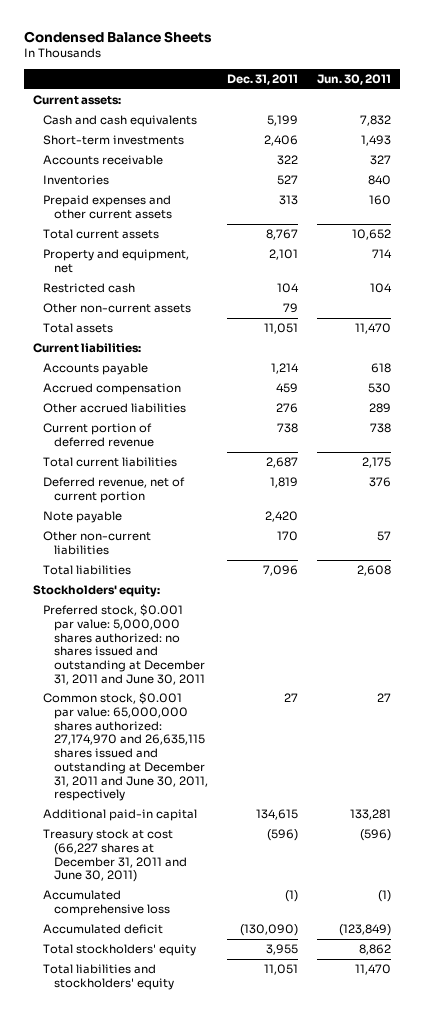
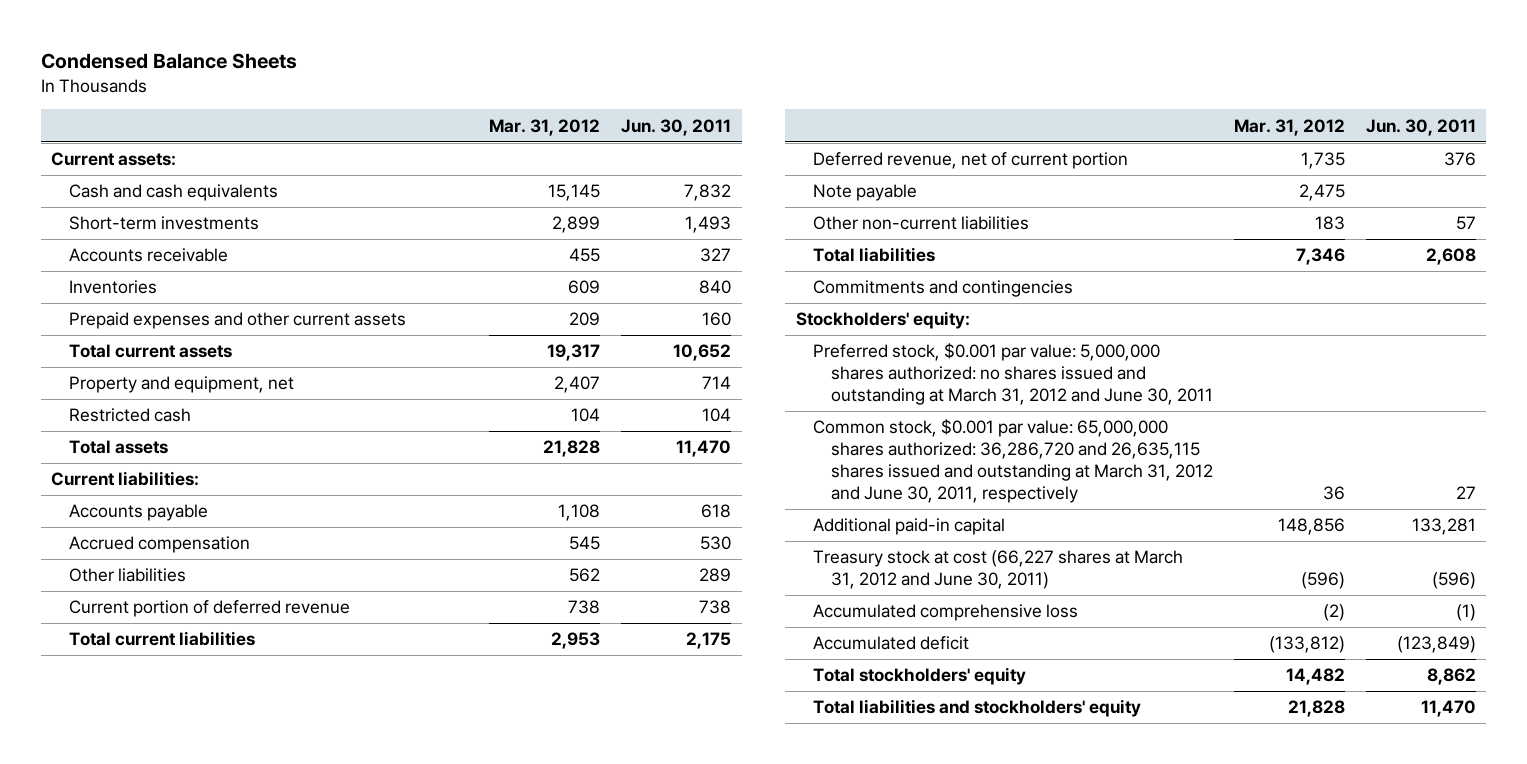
[226,74,298,86] Dec. 31, 2011 -> none
none -> [489,118,601,136] Mar. 31, 2012
[43,303,192,314] Other non-current assets -> none
[43,403,187,414] Other accrued liabilities -> [68,568,186,583] Other liabilities
none -> [813,280,1074,298] Commitments and contingencies
[43,604,205,685] Preferred stock, $0.001 par value: 5,000,000 shares authorized: no shares issued and outstanding at December 31, 2011 and June 30, 2011 -> [813,343,1214,406] Preferred stock, $0.001 par value: 5,000,000 shares authorized: no shares issued and outstanding at March 31, 2012 and June 30, 2011
[43,692,208,802] Common stock, $0.001 par value: 65,000,000 shares authorized: 27,174,970 and 26,635,115 shares issued and outstanding at December 31, 2011 and June 30, 2011, respectively -> [813,419,1214,504] Common stock, $0.001 par value: 65,000,000 shares authorized: 36,286,720 and 26,635,115 shares issued and outstanding at March 31, 2012 and June 30, 2011, respectively
[43,829,187,883] Treasury stock at cost (66,227 shares at December 31, 2011 and June 30, 2011) -> [813,550,1184,590] Treasury stock at cost (66,227 shares at March 31, 2012 and June 30, 2011)

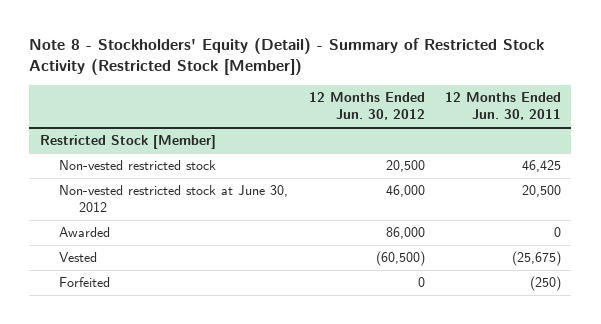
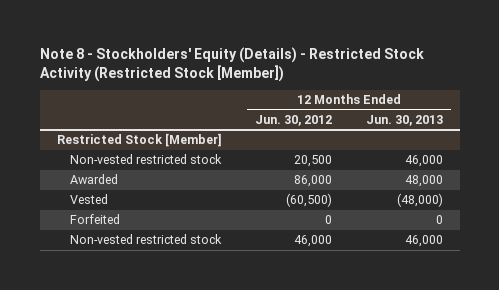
[29,38,545,76] Note 8 - Stockholders' Equity (Detail) - Summary of Restricted Stock Activity (Restricted Stock [Member]) -> [39,46,424,83] Note 8 - Stockholders' Equity (Details) - Restricted Stock Activity (Restricted Stock [Member])
[445,92,562,121] 12 Months Ended Jun. 30, 2011 -> none
none -> [365,114,443,126] Jun. 30, 2013
[59,185,289,213] Non-vested restricted stock at June 30, 2012 -> none
none -> [70,234,223,245] Non-vested restricted stock

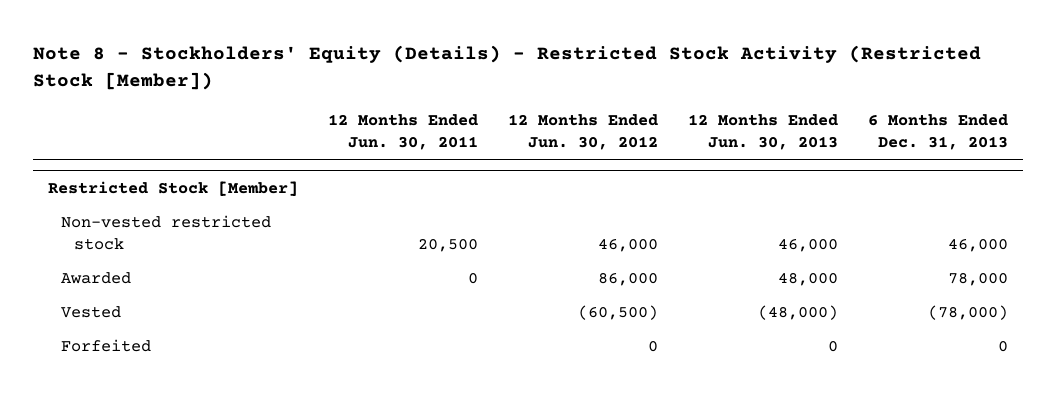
none -> [327,114,478,151] 12 Months Ended Jun. 30, 2011
none -> [868,114,1009,151] 6 Months Ended Dec. 31, 2013
[70,154,223,165] Non-vested restricted stock -> none
[70,234,223,245] Non-vested restricted stock -> [60,215,271,250] Non-vested restricted stock

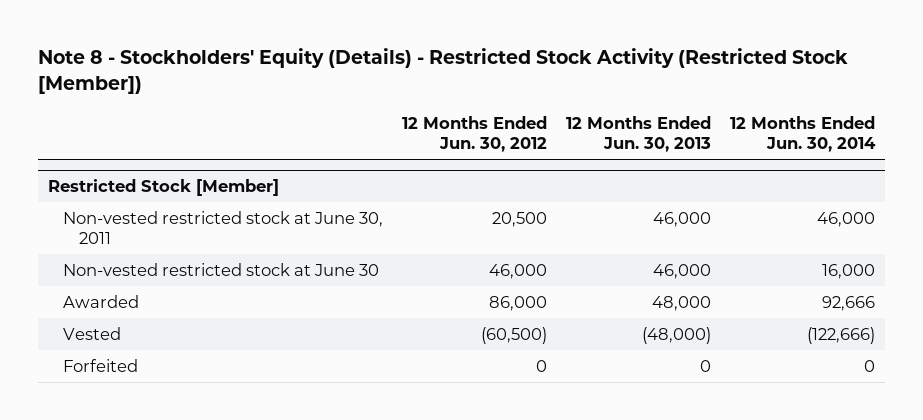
[327,114,478,151] 12 Months Ended Jun. 30, 2011 -> none
[868,114,1009,151] 6 Months Ended Dec. 31, 2013 -> none
none -> [730,115,877,153] 12 Months Ended Jun. 30, 2014
[60,215,271,250] Non-vested restricted stock -> [63,210,384,245] Non-vested restricted stock at June 30, 2011
[597,237,658,252] 46,000 -> [492,211,548,227] 20,500
none -> [63,262,380,276] Non-vested restricted stock at June 30

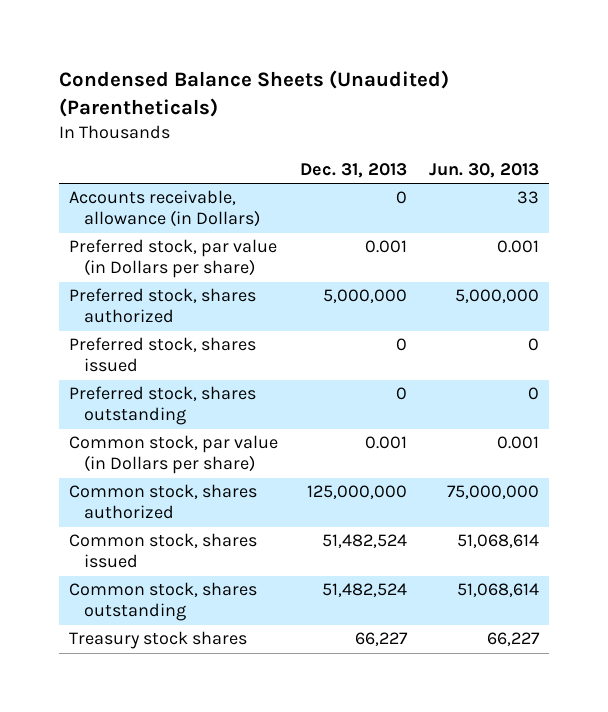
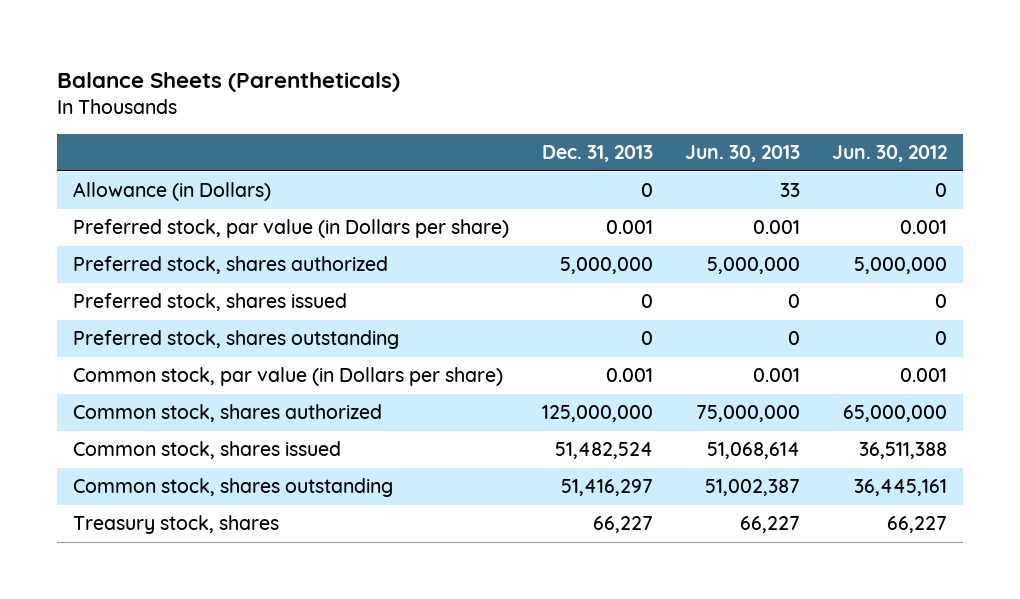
[58,70,449,117] Condensed Balance Sheets (Unaudited) (Parentheticals) -> [57,71,401,92] Balance Sheets (Parentheticals)
none -> [832,145,948,163] Jun. 30, 2012
[69,190,260,228] Accounts receivable, allowance (in Dollars) -> [73,182,272,202] Allowance (in Dollars)
[322,583,408,598] 51,482,524 -> [560,479,653,497] 51,416,297
[456,583,539,598] 51,068,614 -> [704,479,800,497] 51,002,387
[69,631,248,650] Treasury stock shares -> [73,515,280,535] Treasury stock, shares

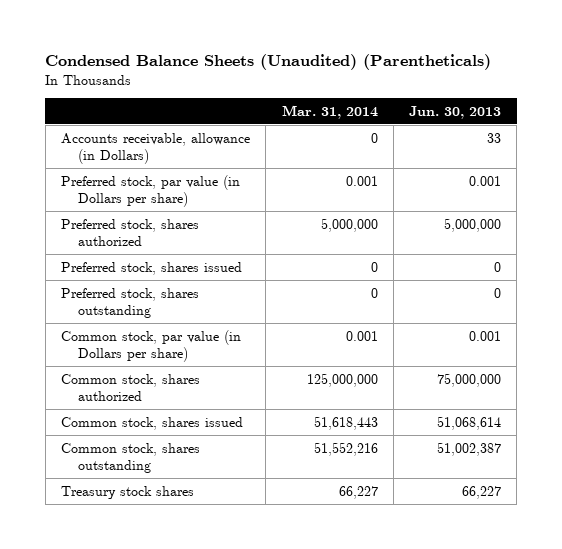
[57,71,401,92] Balance Sheets (Parentheticals) -> [45,54,492,71] Condensed Balance Sheets (Unaudited) (Parentheticals)
[541,145,653,163] Dec. 31, 2013 -> none
[832,145,948,163] Jun. 30, 2012 -> none
none -> [281,104,378,119] Mar. 31, 2014
[73,182,272,202] Allowance (in Dollars) -> [61,132,251,164] Accounts receivable, allowance (in Dollars)
[73,515,280,535] Treasury stock, shares -> [61,485,195,499] Treasury stock shares

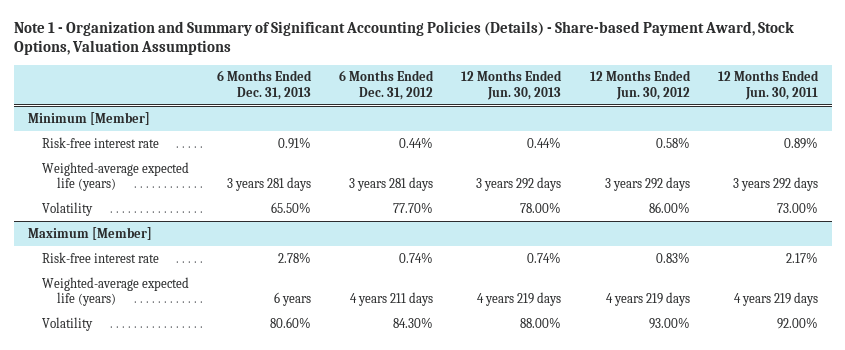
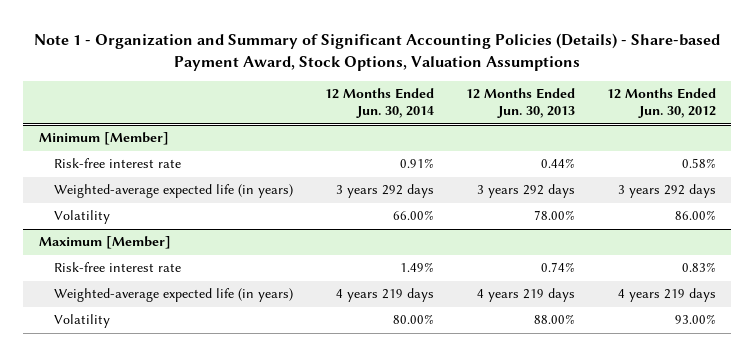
[217,70,313,100] 6 Months Ended Dec. 31, 2013 -> none
[339,70,435,100] 6 Months Ended Dec. 31, 2012 -> none
[717,70,819,100] 12 Months Ended Jun. 30, 2011 -> none
none -> [325,88,435,119] 12 Months Ended Jun. 30, 2014
[42,161,190,191] Weighted-average expected life (years) -> [54,184,294,199] Weighted-average expected life (in years)
[42,276,190,306] Weighted-average expected life (years) -> [54,288,294,303] Weighted-average expected life (in years)

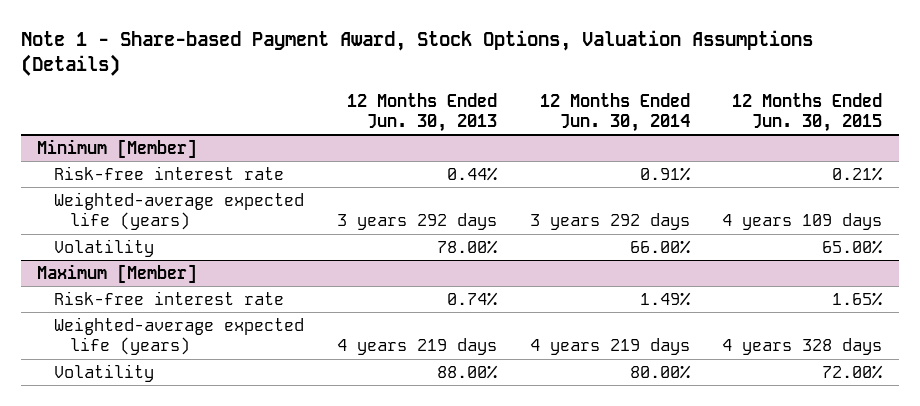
[34,32,721,71] Note 1 - Organization and Summary of Significant Accounting Policies (Details) - Share-based Payment Award, Stock Options, Valuation Assumptions -> [20,30,813,77] Note 1 - Share-based Payment Award, Stock Options, Valuation Assumptions (Details)
[606,88,716,119] 12 Months Ended Jun. 30, 2012 -> none
none -> [732,92,883,132] 12 Months Ended Jun. 30, 2015
[54,184,294,199] Weighted-average expected life (in years) -> [53,191,304,231] Weighted-average expected life (years)
[54,288,294,303] Weighted-average expected life (in years) -> [53,316,304,356] Weighted-average expected life (years)

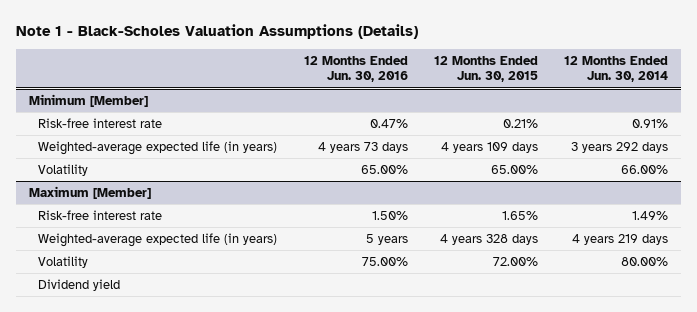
[20,30,813,77] Note 1 - Share-based Payment Award, Stock Options, Valuation Assumptions (Details) -> [15,24,418,40] Note 1 - Black-Scholes Valuation Assumptions (Details)
[346,92,497,132] 12 Months Ended Jun. 30, 2013 -> none
none -> [303,55,408,83] 12 Months Ended Jun. 30, 2016
[53,191,304,231] Weighted-average expected life (years) -> [38,140,278,155] Weighted-average expected life (in years)
[53,316,304,356] Weighted-average expected life (years) -> [38,232,278,247] Weighted-average expected life (in years)
none -> [38,278,121,291] Dividend yield

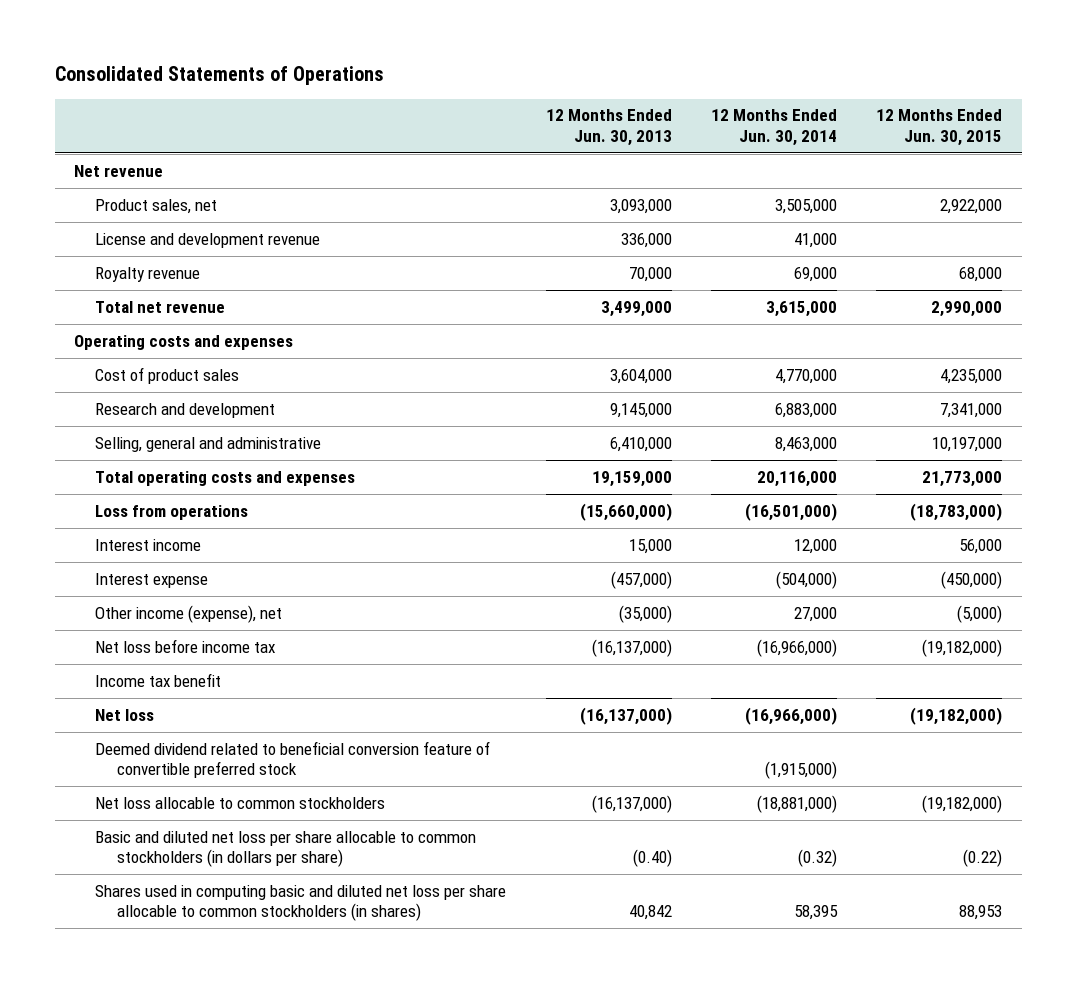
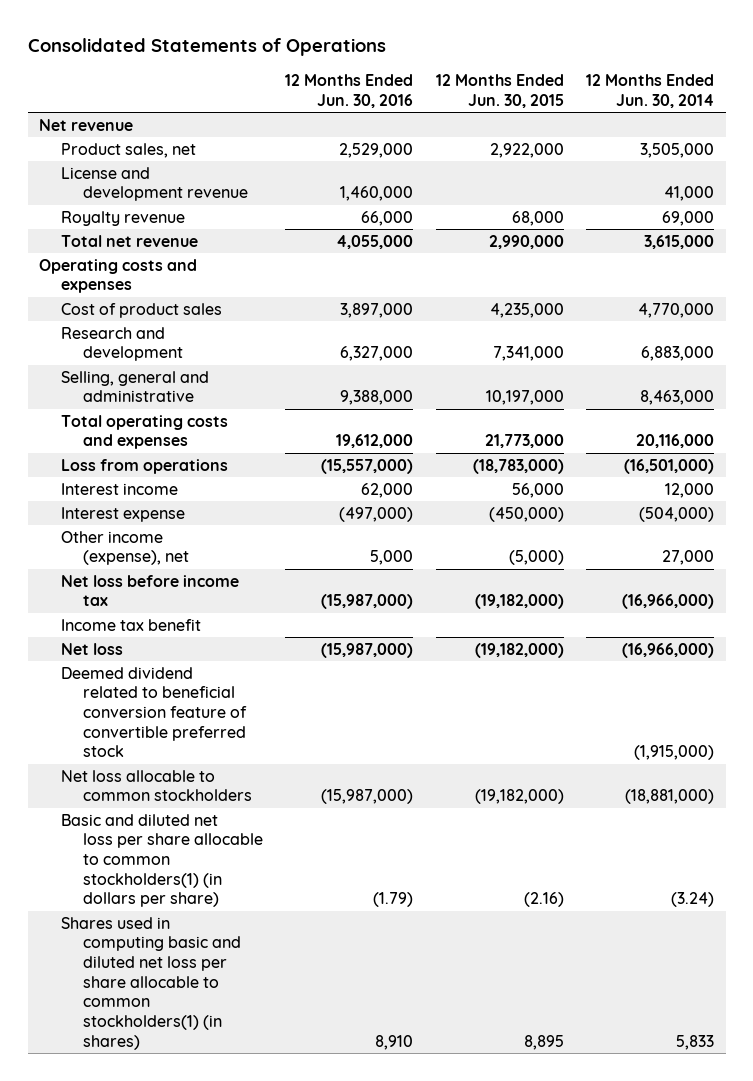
[545,109,672,146] 12 Months Ended Jun. 30, 2013 -> none
none -> [285,74,414,108] 12 Months Ended Jun. 30, 2016
[95,830,477,868] Basic and diluted net loss per share allocable to common stockholders (in dollars per share) -> [60,813,263,908] Basic and diluted net loss per share allocable to common stockholders(1) (in dollars per share)
[798,849,838,868] (0.32) -> [671,892,715,908] (3.24)
[963,849,1003,868] (0.22) -> [523,892,564,908] (2.16)
[95,884,507,922] Shares used in computing basic and diluted net loss per share allocable to common stockholders (in shares) -> [60,916,241,1050] Shares used in computing basic and diluted net loss per share allocable to common stockholders(1) (in shares)
[794,905,839,921] 58,395 -> [676,1034,715,1050] 5,833
[959,905,1003,921] 88,953 -> [523,1034,564,1050] 8,895

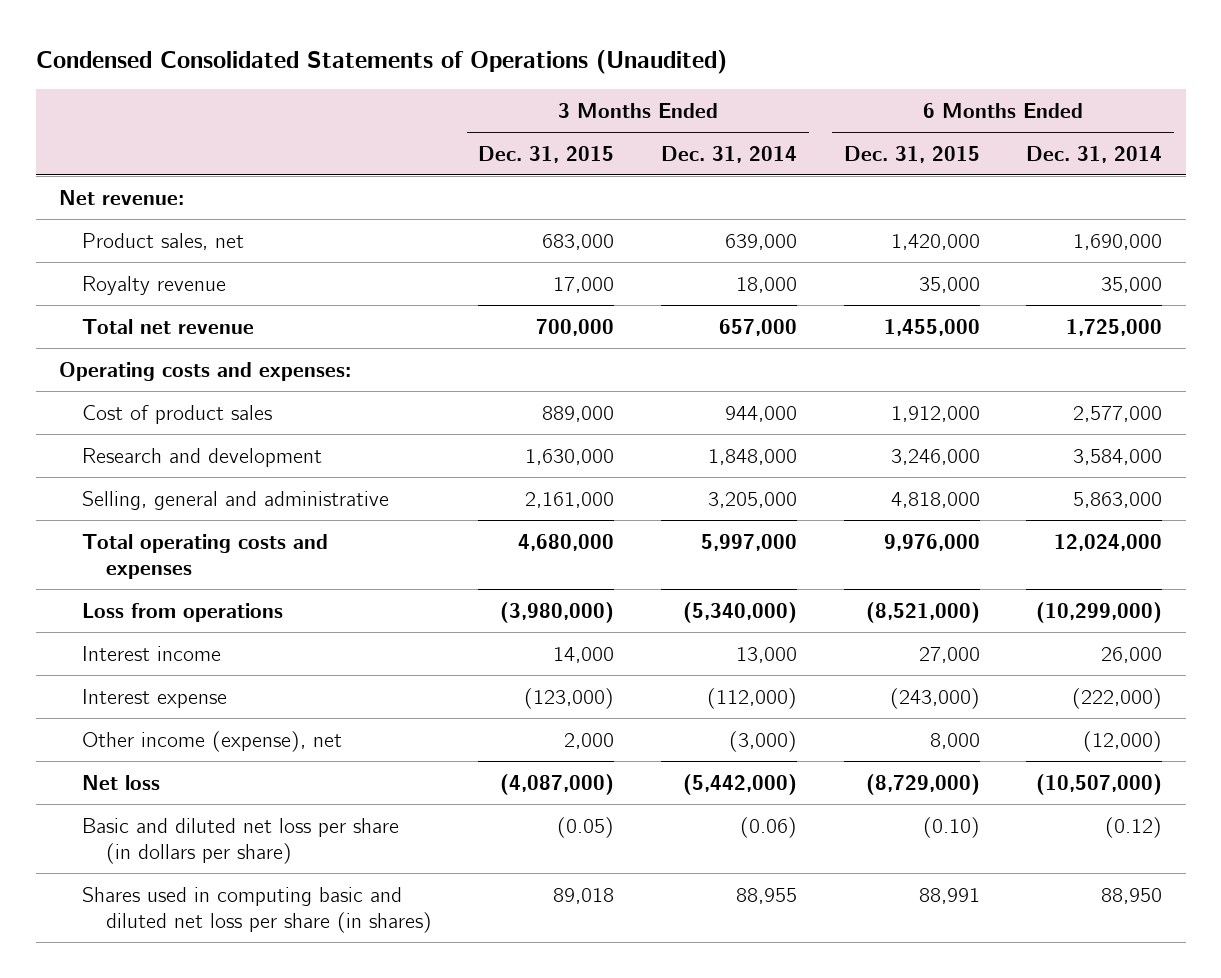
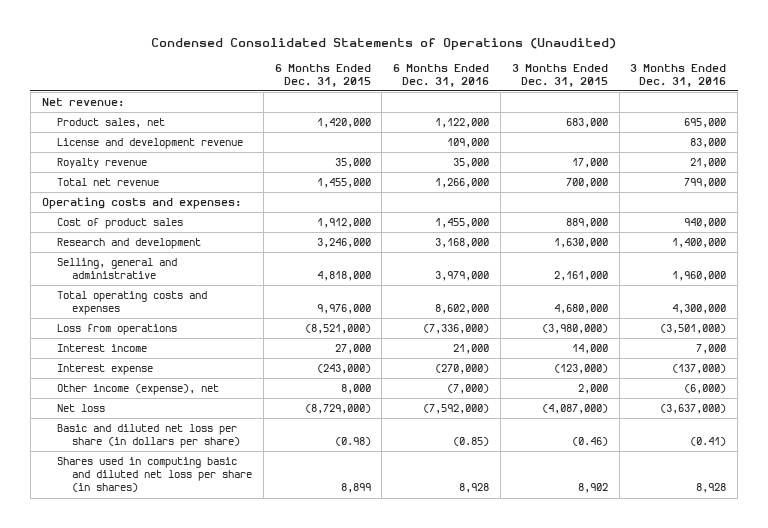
[660,145,797,163] Dec. 31, 2014 -> none
[1026,145,1163,163] Dec. 31, 2014 -> none
none -> [393,63,490,87] 6 Months Ended Dec. 31, 2016
none -> [630,63,727,87] 3 Months Ended Dec. 31, 2016
none -> [56,138,243,150] License and development revenue
[557,816,615,838] (0.05) -> [571,437,608,447] (0.46)
[922,816,980,838] (0.10) -> [334,437,371,447] (0.98)
[553,887,615,904] 89,018 -> [577,483,608,494] 8,902
[918,887,980,904] 88,991 -> [340,483,371,494] 8,899

